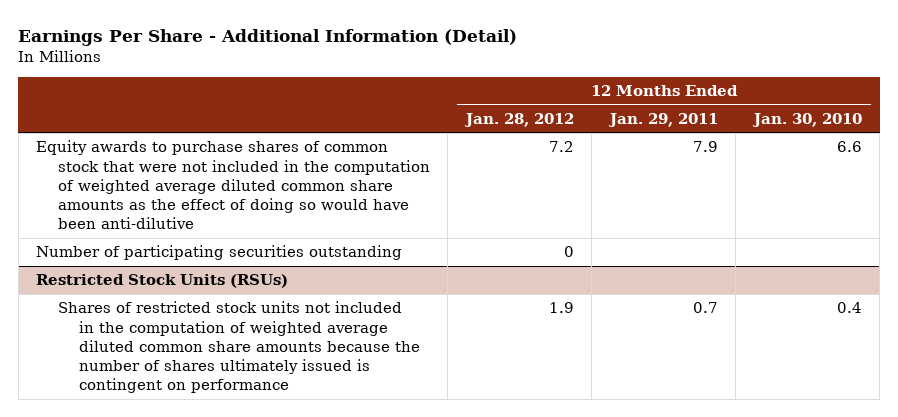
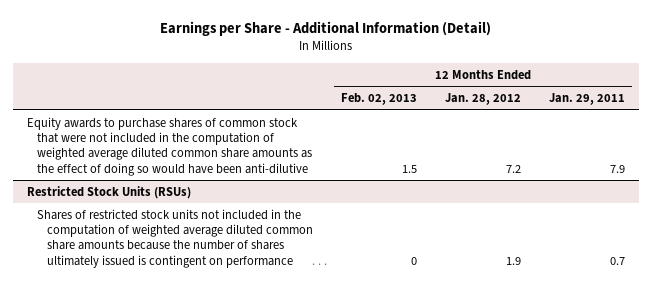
[18,28,518,46] Earnings Per Share - Additional Information (Detail) -> [160,21,492,37] Earnings per Share - Additional Information (Detail)
[751,113,862,128] Jan. 30, 2010 -> none
none -> [340,93,417,106] Feb. 02, 2013
[36,245,403,261] Number of participating securities outstanding -> none

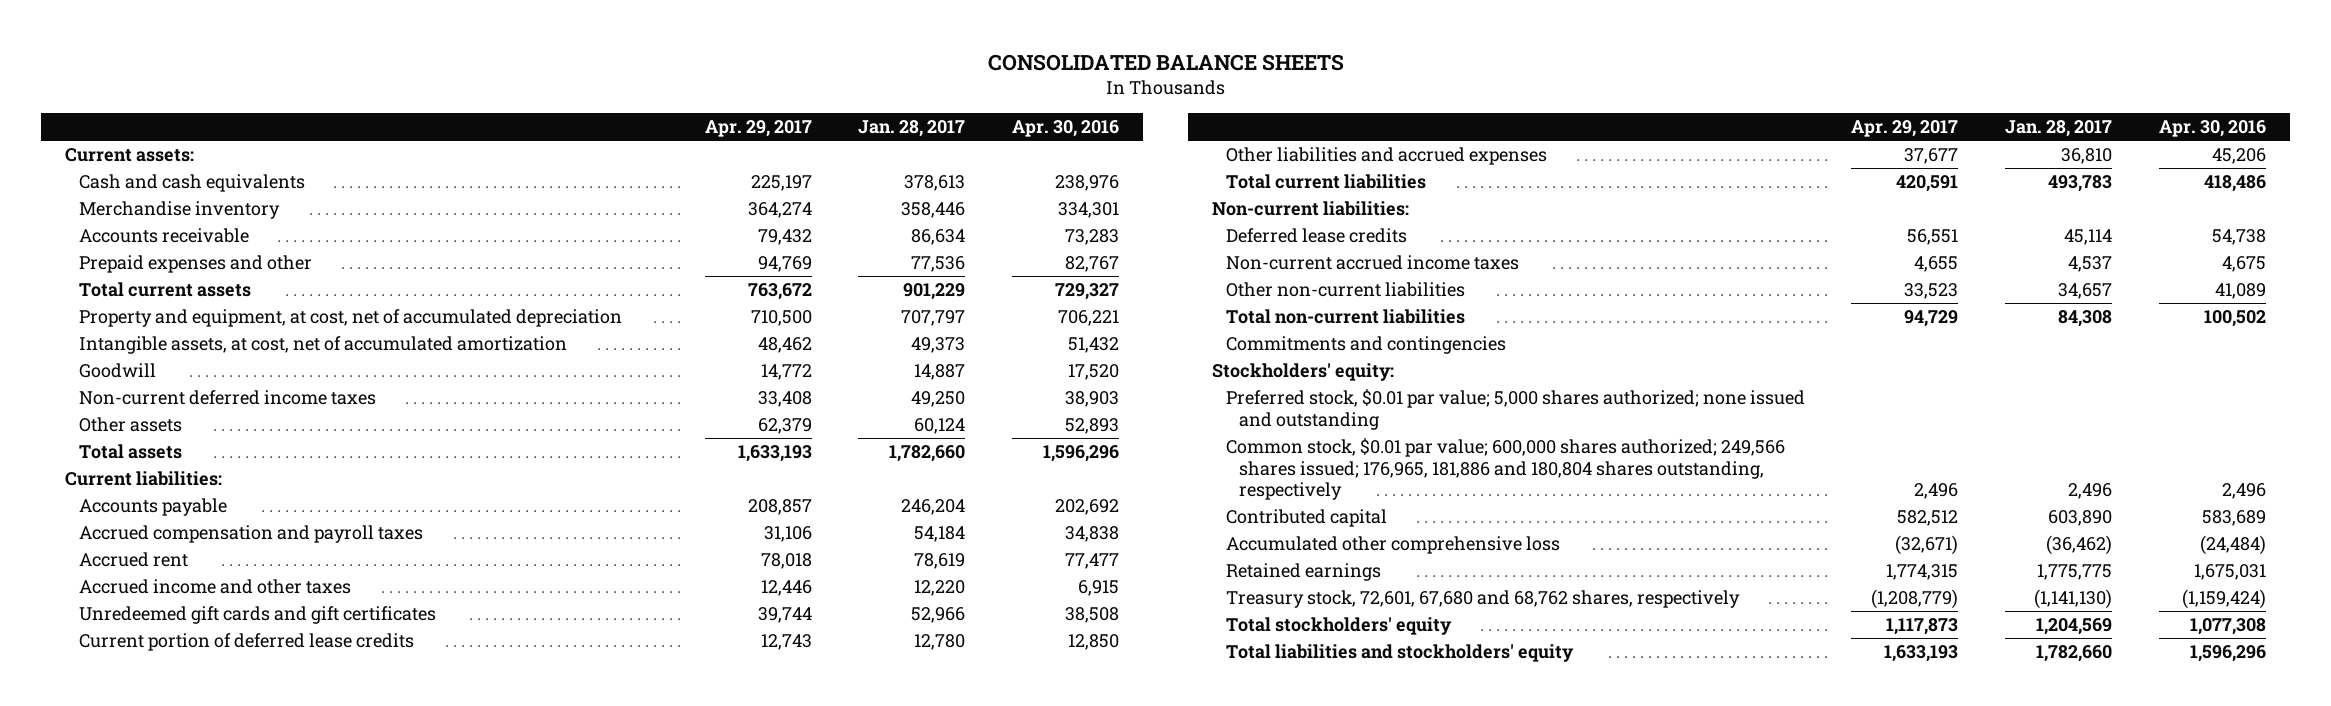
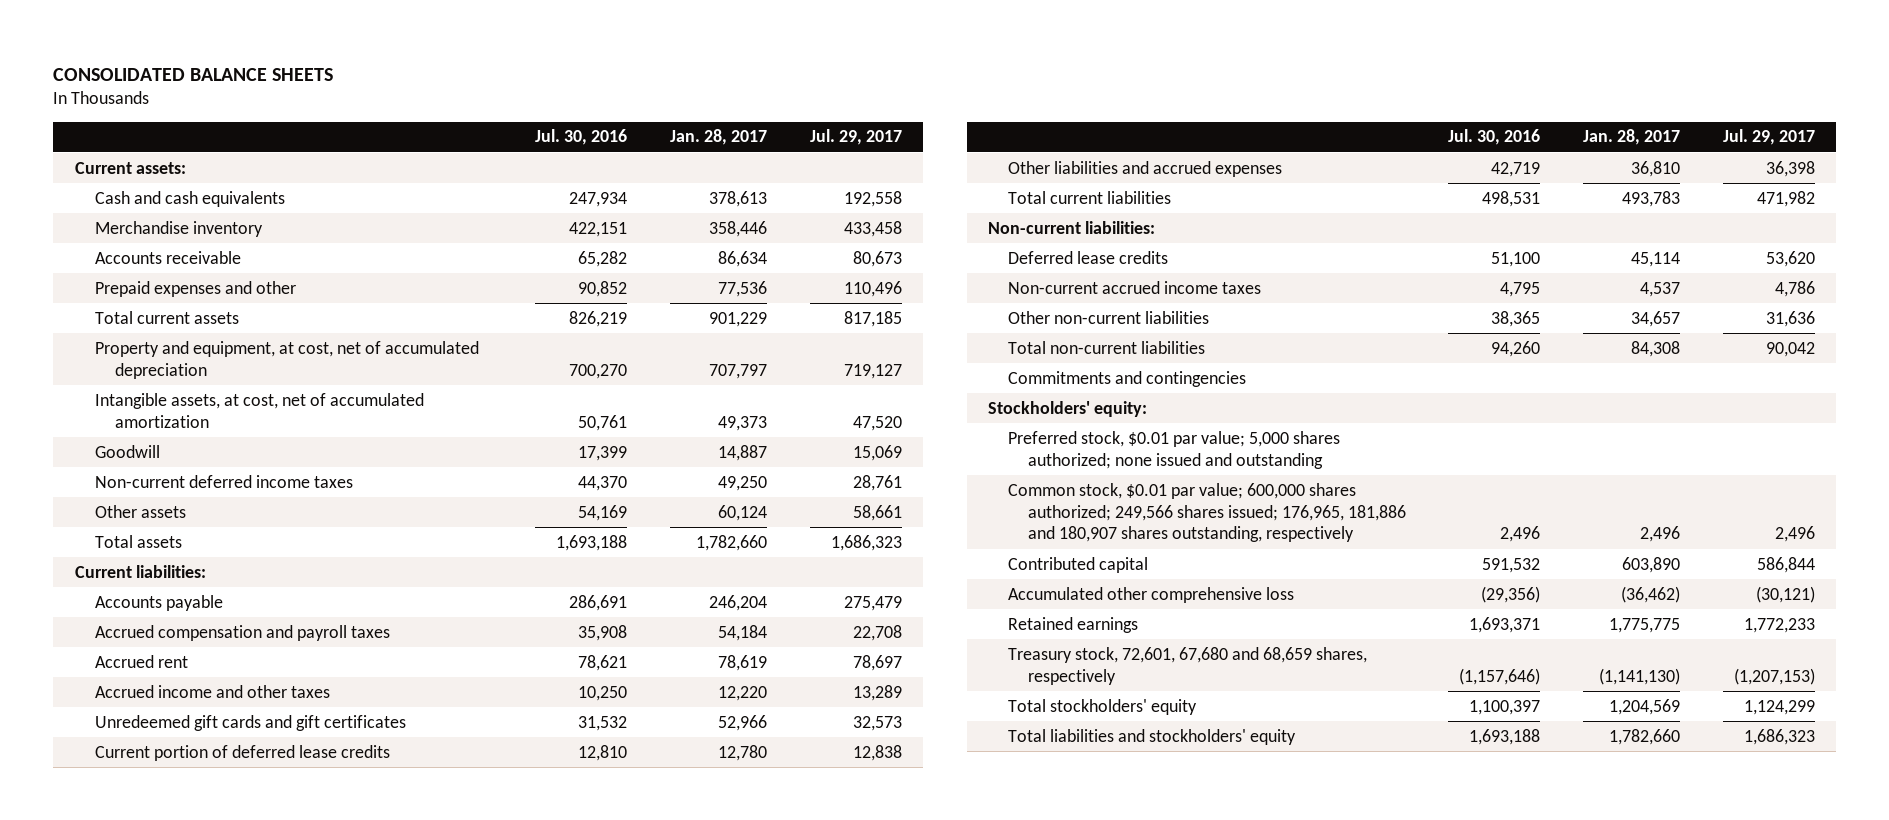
[704,119,812,137] Apr. 29, 2017 -> none
[1012,119,1120,137] Apr. 30, 2016 -> none
none -> [535,129,628,146] Jul. 30, 2016
none -> [809,129,902,146] Jul. 29, 2017
[1225,438,1785,501] Common stock, $0.01 par value; 600,000 shares authorized; 249,566 shares issued; 176,965, 181,886 and 180,804 shares outstanding, respectively -> [1007,482,1406,543] Common stock, $0.01 par value; 600,000 shares authorized; 249,566 shares issued; 176,965, 181,886 and 180,907 shares outstanding, respectively
[1225,590,1740,609] Treasury stock, 72,601, 67,680 and 68,762 shares, respectively -> [1007,646,1367,685] Treasury stock, 72,601, 67,680 and 68,659 shares, respectively

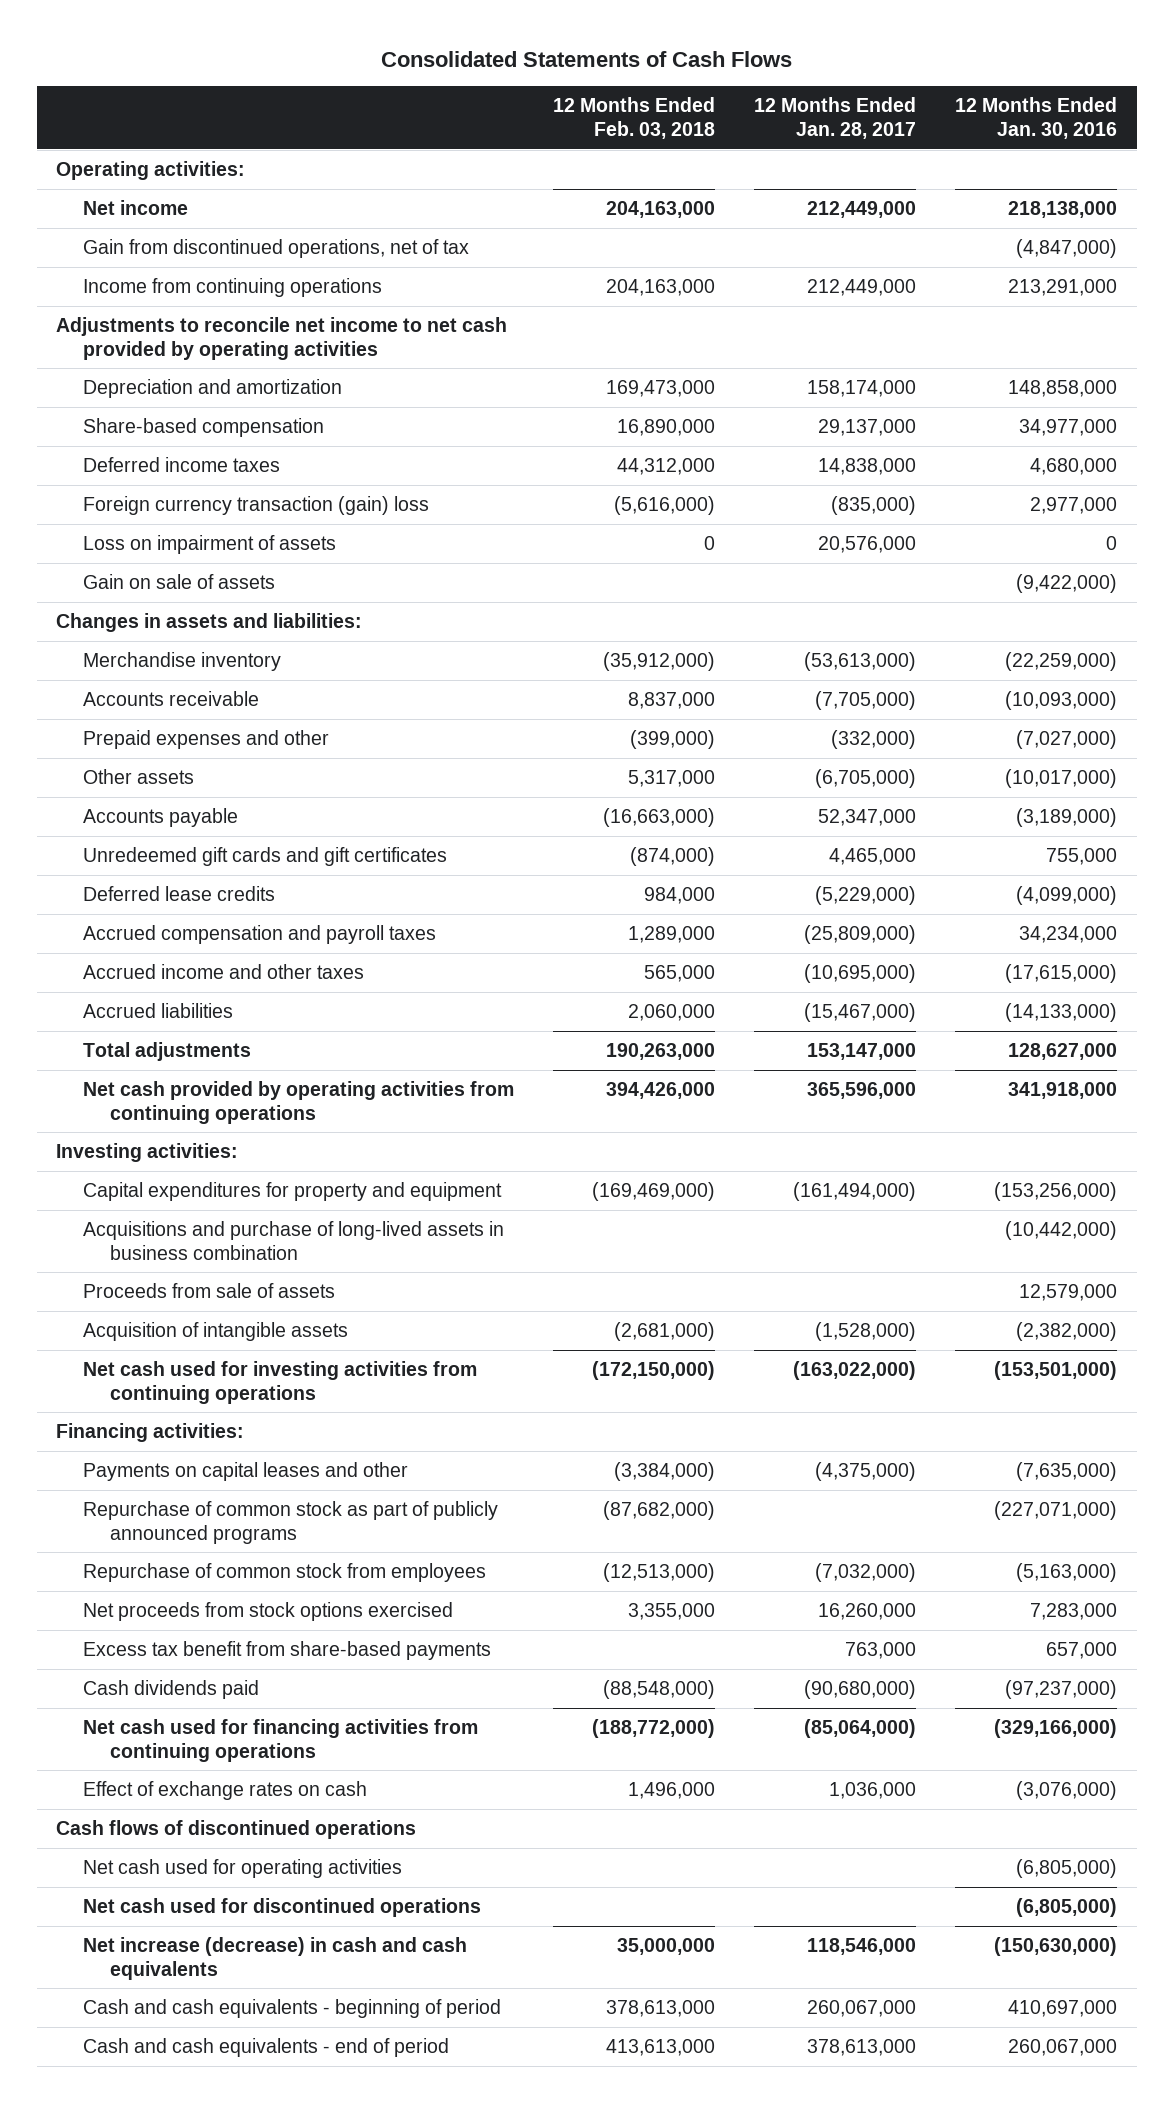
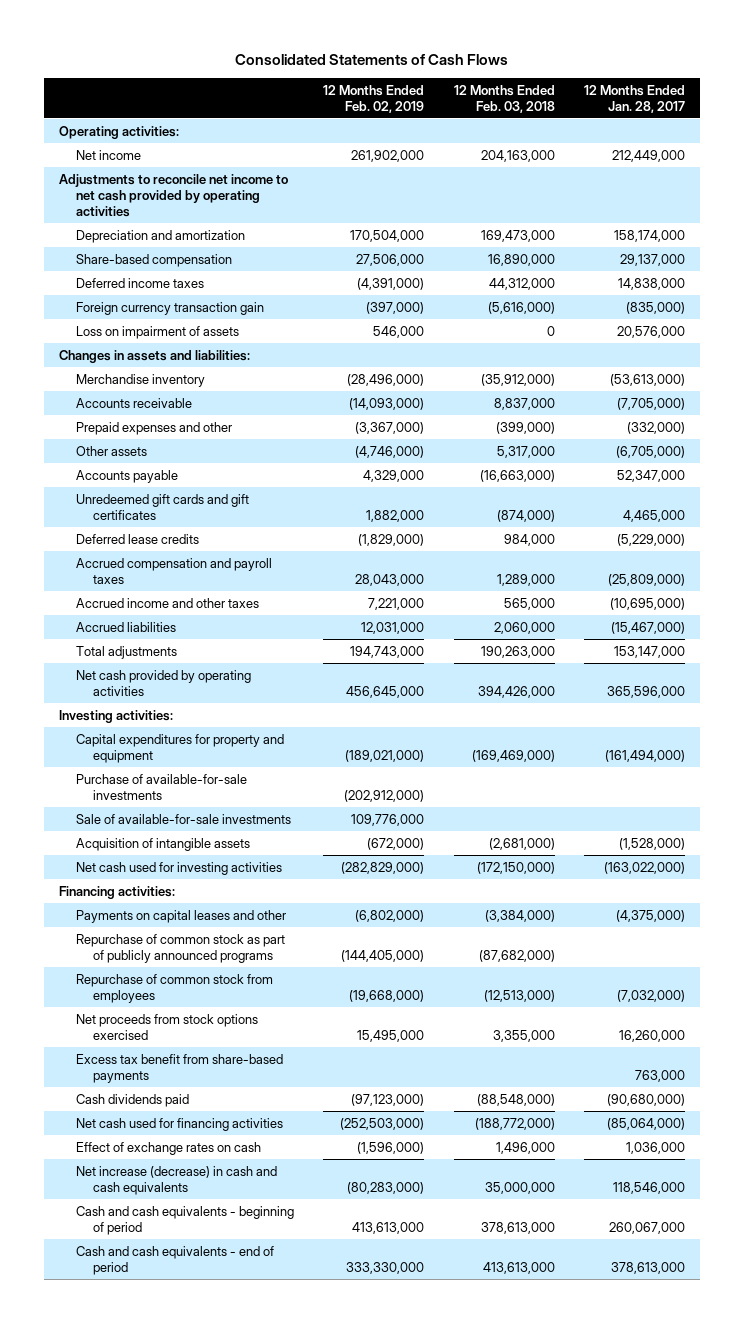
[955,97,1118,139] 12 Months Ended Jan. 30, 2016 -> none
none -> [323,84,425,113] 12 Months Ended Feb. 02, 2019
[83,238,470,258] Gain from discontinued operations, net of tax -> none
[83,277,383,297] Income from continuing operations -> none
[83,495,430,515] Foreign currency transaction (gain) loss -> [75,301,264,315] Foreign currency transaction gain
[83,573,276,589] Gain on sale of assets -> none
[83,1080,515,1124] Net cash provided by operating activities from continuing operations -> [75,669,251,696] Net cash provided by operating activities
[83,1220,505,1260] Acquisitions and purchase of long-lived assets in business combination -> none
[83,1282,336,1298] Proceeds from sale of assets -> none
none -> [75,773,247,800] Purchase of available-for-sale investments
none -> [75,813,291,824] Sale of available-for-sale investments
[83,1360,478,1404] Net cash used for investing activities from continuing operations -> [75,861,282,875] Net cash used for investing activities
[83,1718,479,1762] Net cash used for financing activities from continuing operations -> [75,1117,283,1131] Net cash used for financing activities
[56,1819,417,1839] Cash flows of discontinued operations -> none
[83,1858,403,1878] Net cash used for operating activities -> none
[83,1897,482,1917] Net cash used for discontinued operations -> none

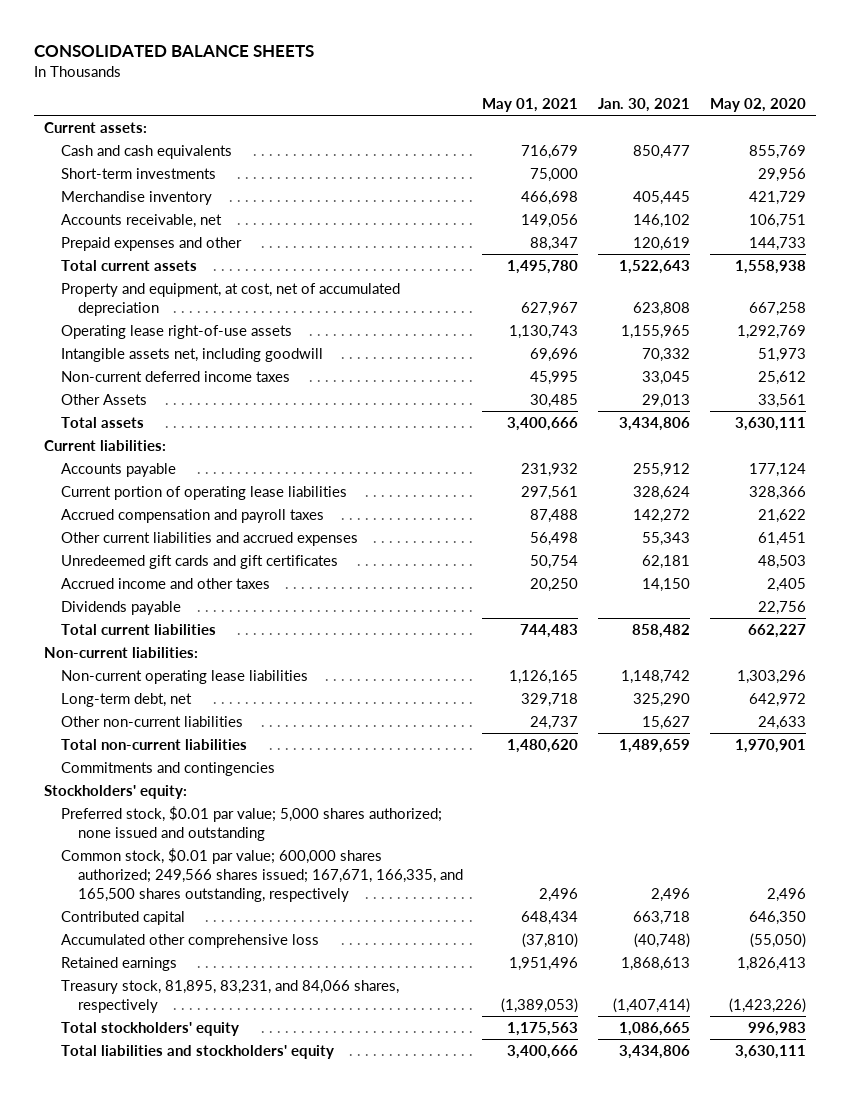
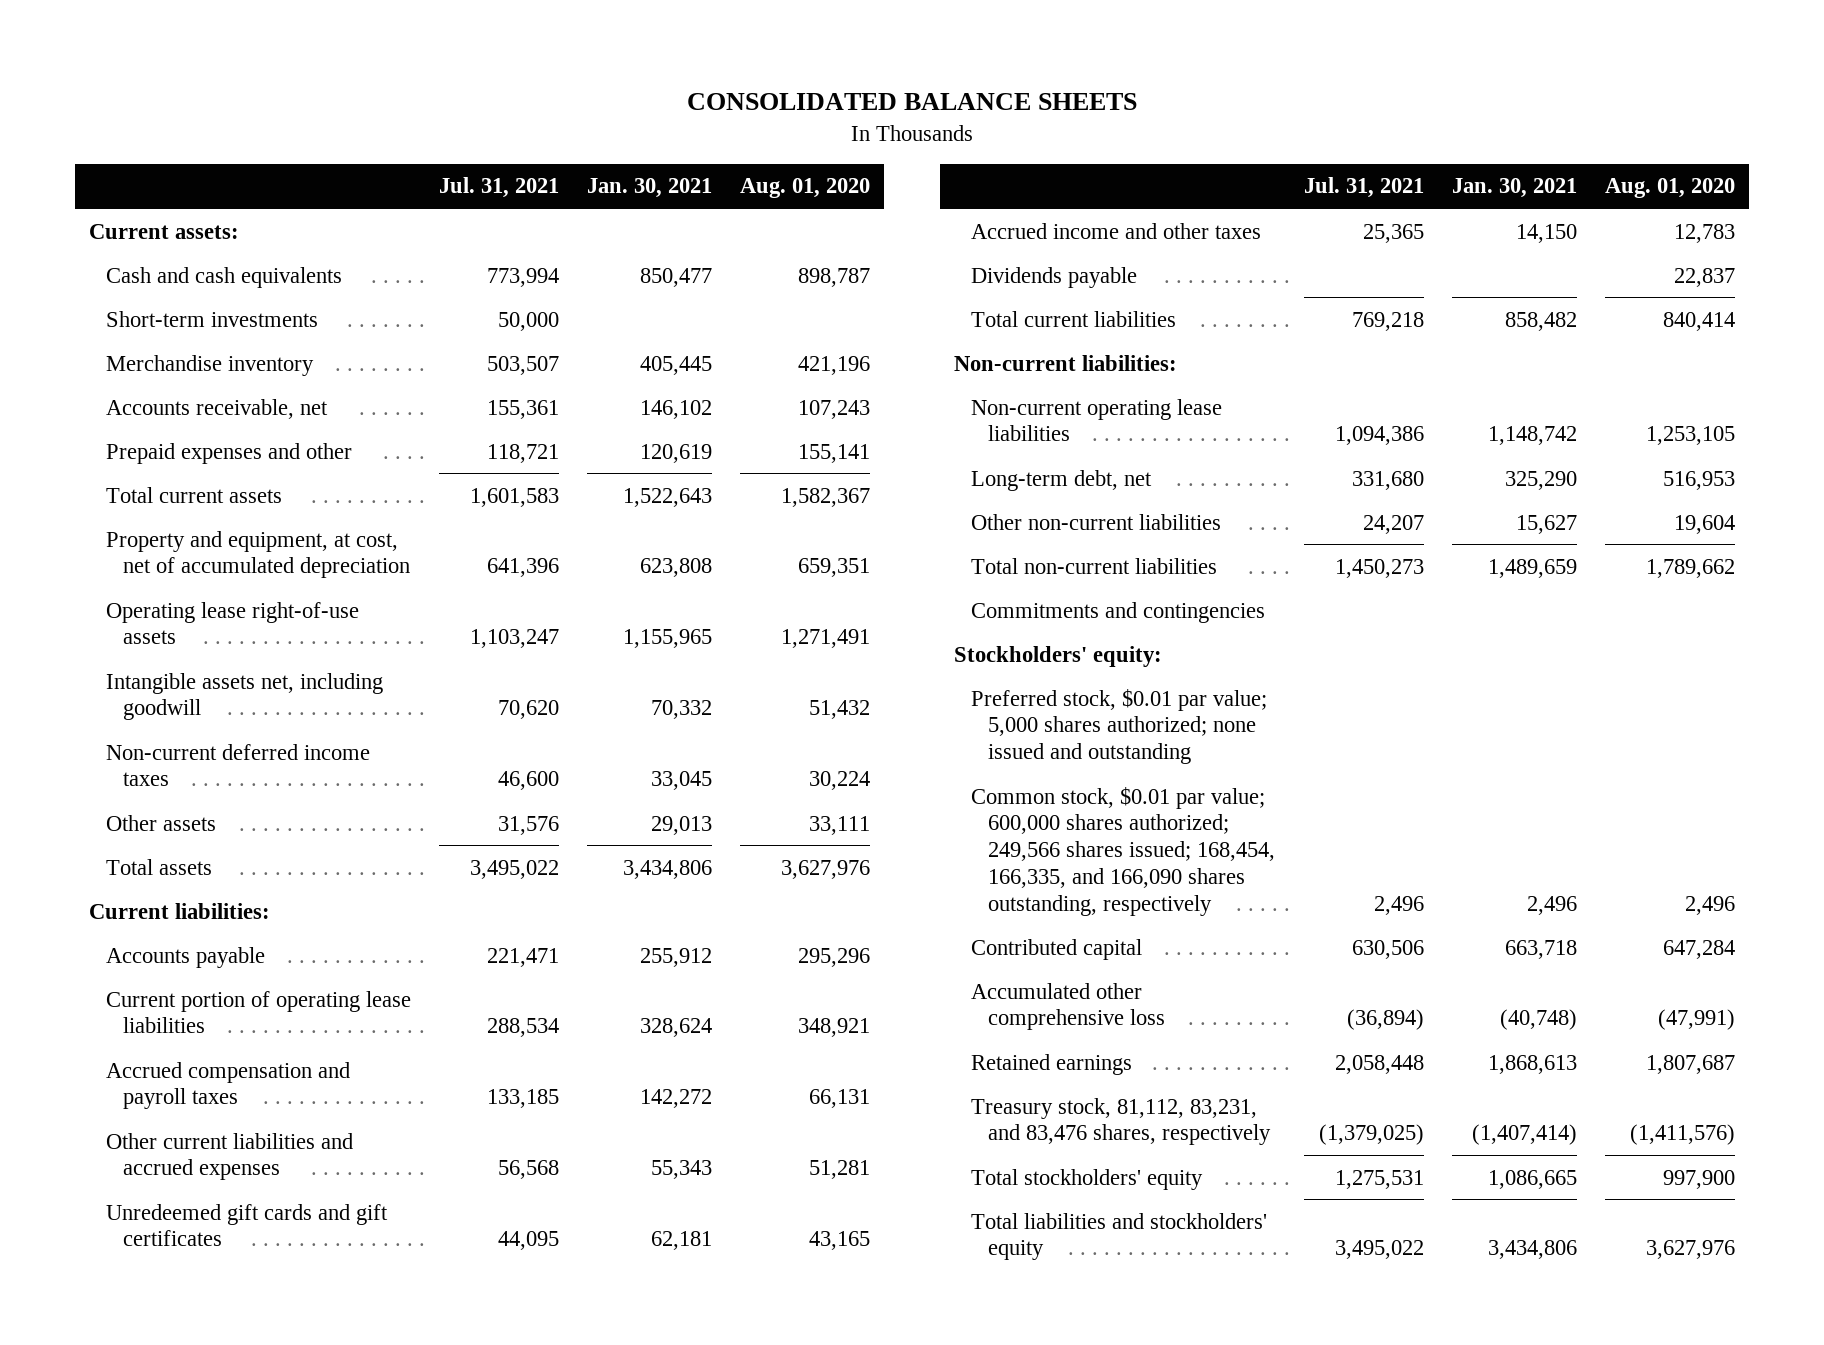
[482,97,579,112] May 01, 2021 -> none
[710,97,807,112] May 02, 2020 -> none
none -> [438,177,559,199] Jul. 31, 2021
none -> [739,178,870,199] Aug. 01, 2020
[60,393,147,405] Other Assets -> [106,814,217,831] Other assets
[60,847,463,903] Common stock, $0.01 par value; 600,000 shares authorized; 249,566 shares issued; 167,671, 166,335, and 165,500 shares outstanding, respectively -> [971,786,1276,916] Common stock, $0.01 par value; 600,000 shares authorized; 249,566 shares issued; 168,454, 166,335, and 166,090 shares outstanding, respectively
[60,979,399,1013] Treasury stock, 81,895, 83,231, and 84,066 shares, respectively -> [971,1097,1272,1146] Treasury stock, 81,112, 83,231, and 83,476 shares, respectively

